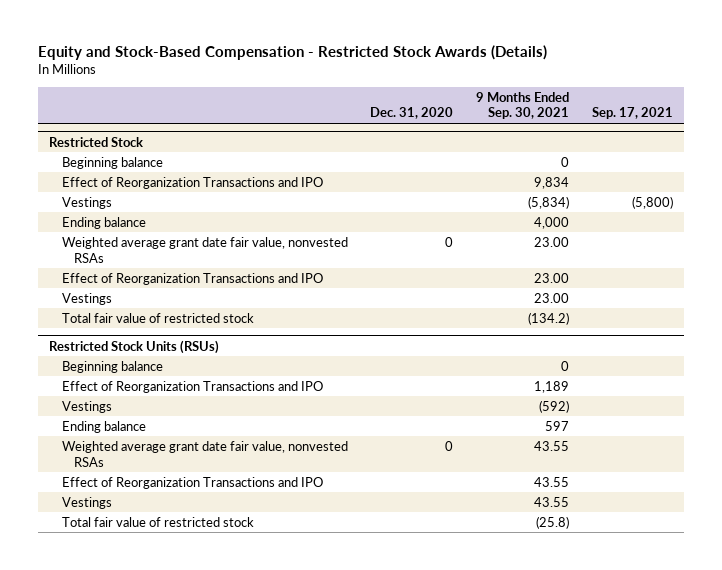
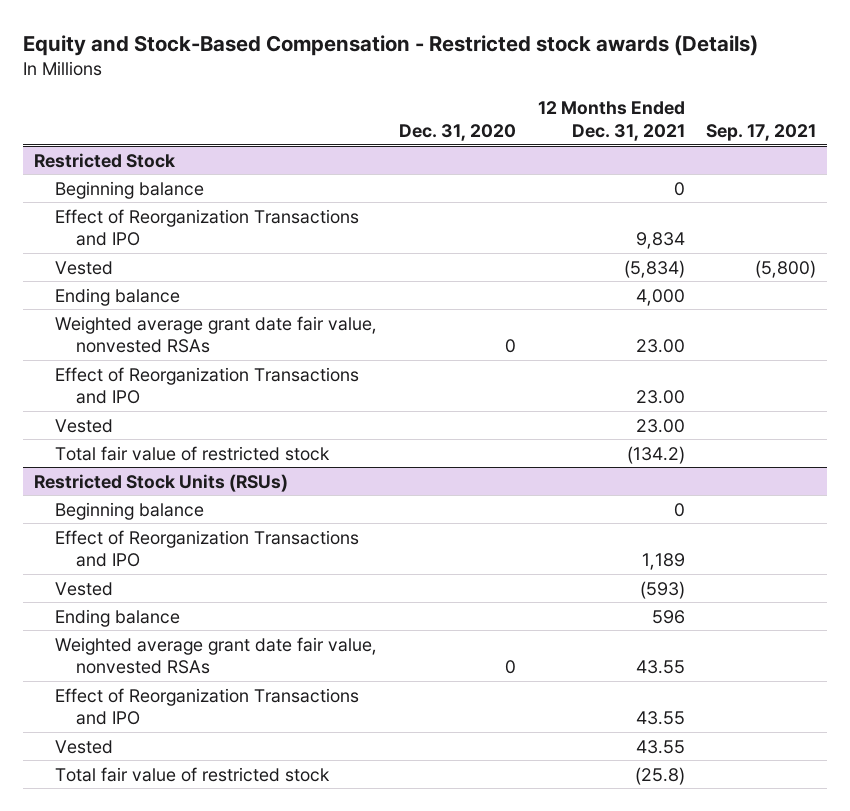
[37,45,547,61] Equity and Stock-Based Compensation - Restricted Stock Awards (Details) -> [22,34,758,56] Equity and Stock-Based Compensation - Restricted stock awards (Details)
[475,91,569,120] 9 Months Ended Sep. 30, 2021 -> none
none -> [537,101,685,142] 12 Months Ended Dec. 31, 2021
[61,196,112,209] Vestings -> [54,260,113,275] Vested
[61,292,112,305] Vestings -> [54,418,113,433] Vested
[61,400,112,413] Vestings -> [54,581,113,596] Vested
[61,496,112,509] Vestings -> [54,739,113,754] Vested

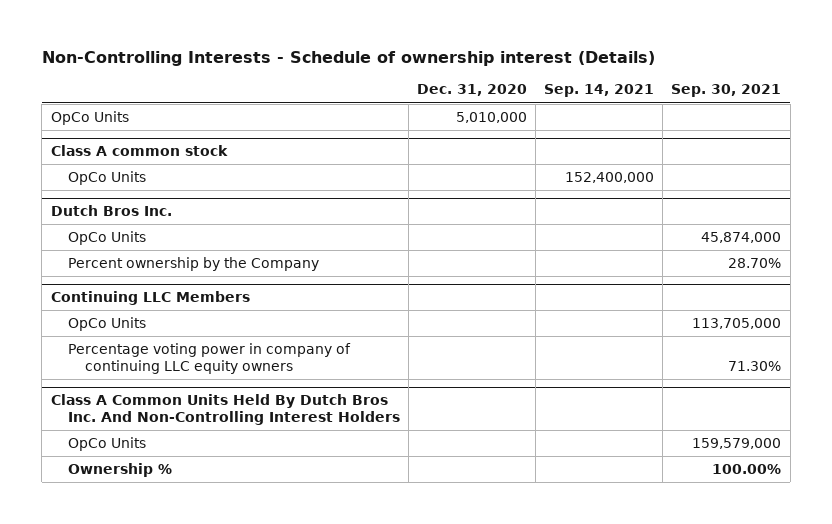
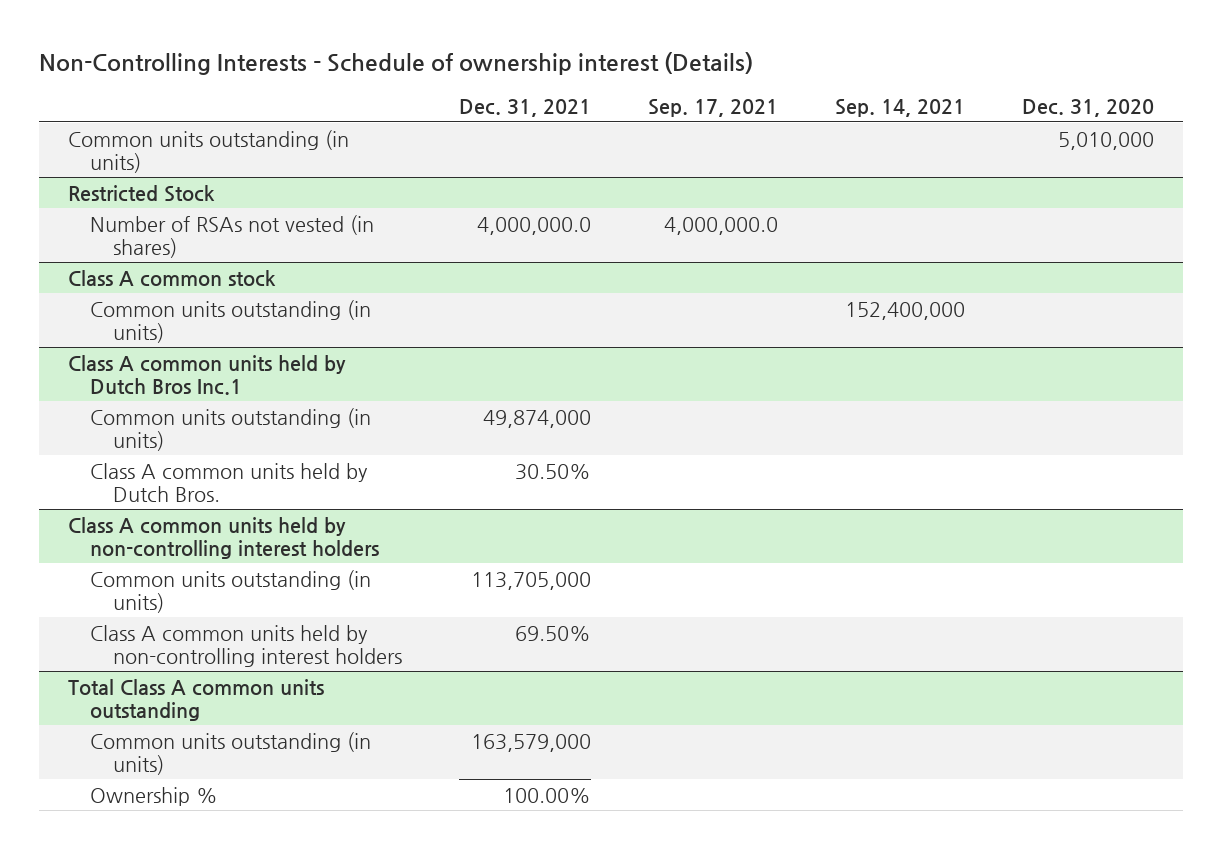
[671,84,782,98] Sep. 30, 2021 -> none
none -> [458,99,591,118] Dec. 31, 2021
none -> [647,99,778,118] Sep. 17, 2021
[50,110,129,125] OpCo Units -> [67,129,349,173] Common units outstanding (in units)
none -> [67,184,215,202] Restricted Stock
none -> [90,214,375,258] Number of RSAs not vested (in shares)
[68,170,147,185] OpCo Units -> [90,299,372,343] Common units outstanding (in units)
[50,205,172,217] Dutch Bros Inc. -> [67,354,346,395] Class A common units held by Dutch Bros Inc.1
[68,230,147,245] OpCo Units -> [90,407,372,451] Common units outstanding (in units)
[68,256,320,271] Percent ownership by the Company -> [90,462,369,502] Class A common units held by Dutch Bros.
[50,291,250,306] Continuing LLC Members -> [67,516,380,559] Class A common units held by non-controlling interest holders
[68,316,147,331] OpCo Units -> [90,569,372,613] Common units outstanding (in units)
[68,342,352,374] Percentage voting power in company of continuing LLC equity owners -> [90,624,402,667] Class A common units held by non-controlling interest holders
[50,394,401,426] Class A Common Units Held By Dutch Bros Inc. And Non-Controlling Interest Holders -> [67,678,324,721] Total Class A common units outstanding
[68,436,147,451] OpCo Units -> [90,731,372,775] Common units outstanding (in units)

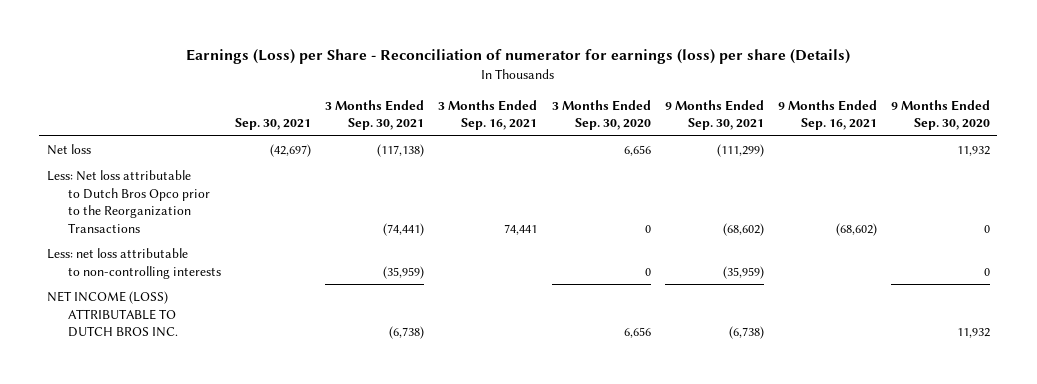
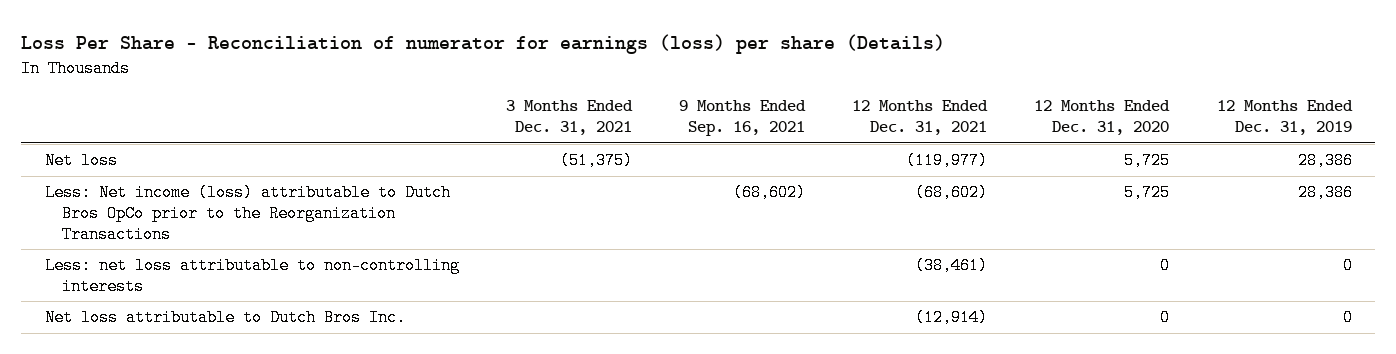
[186,49,851,65] Earnings (Loss) per Share - Reconciliation of numerator for earnings (loss) per share (Details) -> [21,33,946,54] Loss Per Share - Reconciliation of numerator for earnings (loss) per share (Details)
[234,117,311,130] Sep. 30, 2021 -> none
[325,99,425,130] 3 Months Ended Sep. 30, 2021 -> none
[438,99,538,130] 3 Months Ended Sep. 16, 2021 -> none
[551,99,651,130] 3 Months Ended Sep. 30, 2020 -> none
[664,99,764,130] 9 Months Ended Sep. 30, 2021 -> none
[891,99,991,130] 9 Months Ended Sep. 30, 2020 -> none
none -> [506,100,634,136] 3 Months Ended Dec. 31, 2021
none -> [852,100,989,136] 12 Months Ended Dec. 31, 2021
none -> [1034,100,1171,136] 12 Months Ended Dec. 31, 2020
none -> [1216,100,1353,136] 12 Months Ended Dec. 31, 2019
[46,170,210,233] Less: Net loss attributable to Dutch Bros Opco prior to the Reorganization Transactions -> [44,184,451,243] Less: Net income (loss) attributable to Dutch Bros OpCo prior to the Reorganization Transactions
[46,291,178,338] NET INCOME (LOSS) ATTRIBUTABLE TO DUTCH BROS INC. -> [44,309,406,327] Net loss attributable to Dutch Bros Inc.

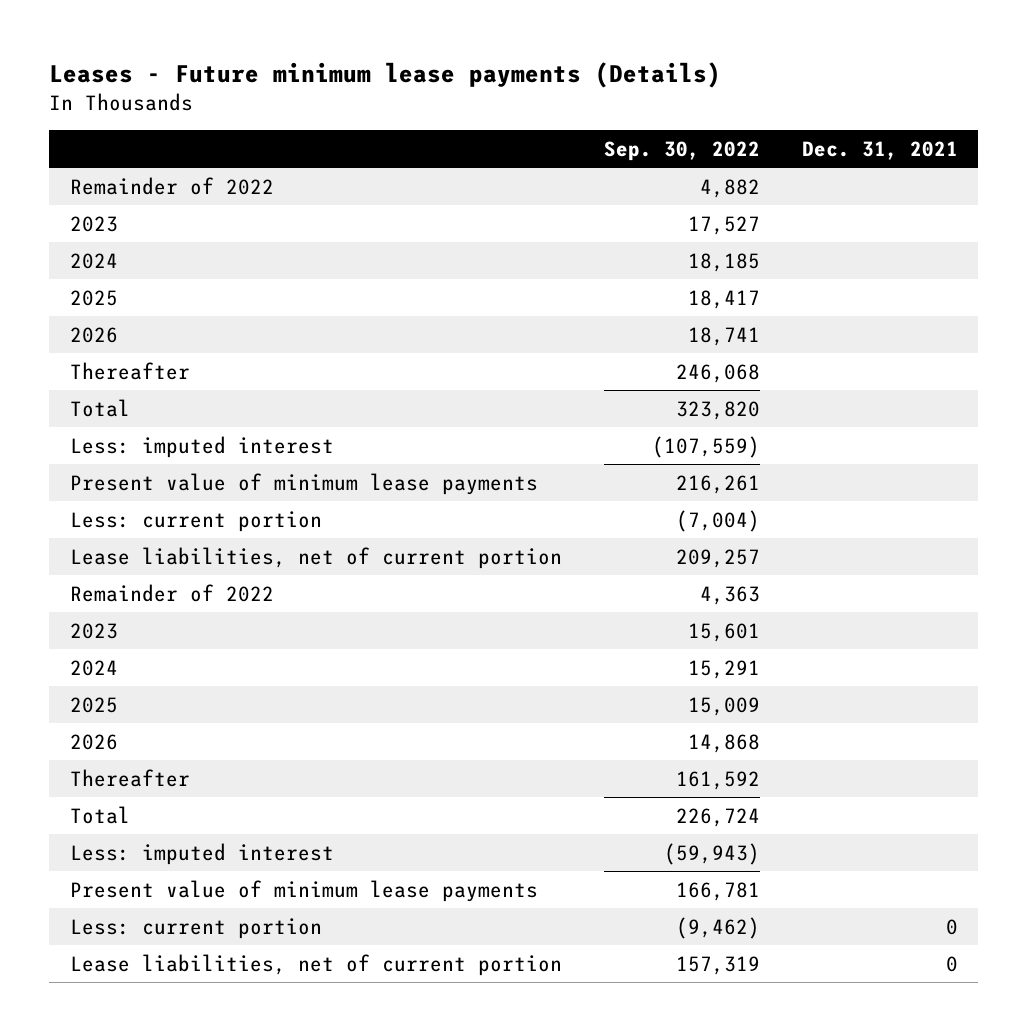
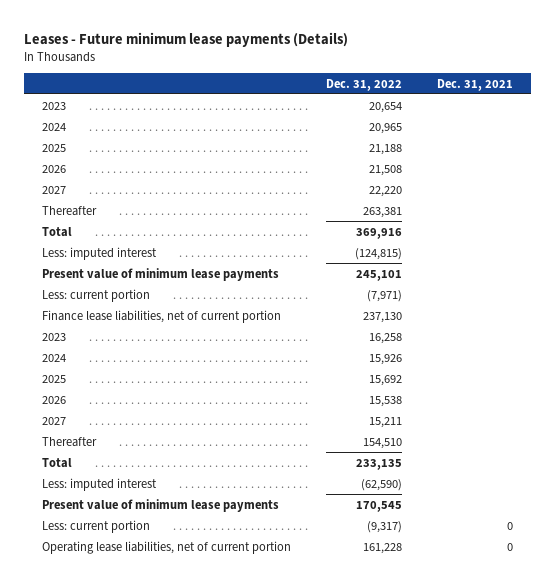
[603,140,760,161] Sep. 30, 2022 -> none
none -> [326,78,403,91] Dec. 31, 2022
[70,176,275,195] Remainder of 2022 -> none
none -> [41,185,66,194] 2027
[70,583,275,602] Remainder of 2022 -> none
[70,546,563,569] Lease liabilities, net of current portion -> [41,309,281,323] Finance lease liabilities, net of current portion
none -> [41,416,66,425] 2027
[70,953,563,976] Lease liabilities, net of current portion -> [41,540,291,554] Operating lease liabilities, net of current portion

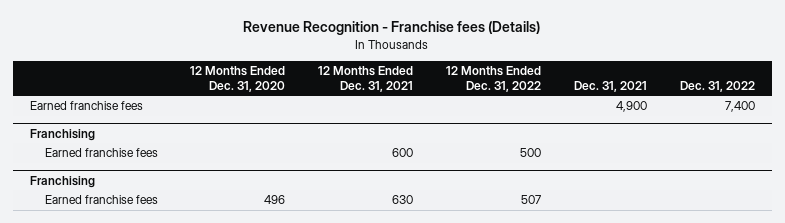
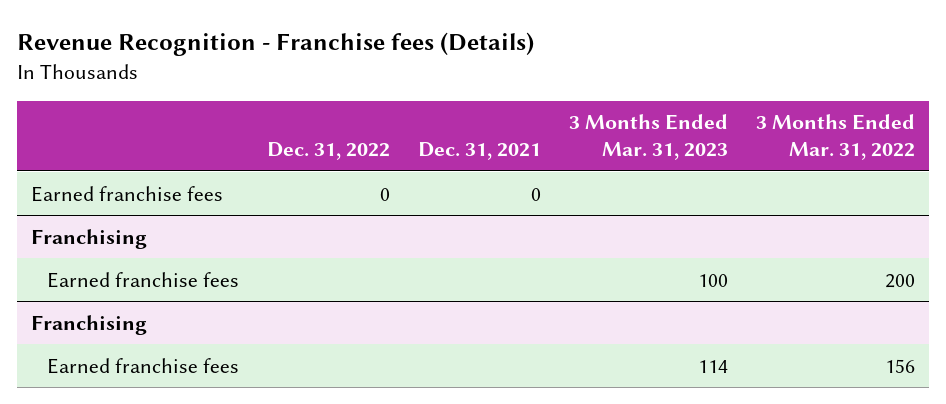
[190,66,286,92] 12 Months Ended Dec. 31, 2020 -> none
[318,66,414,92] 12 Months Ended Dec. 31, 2021 -> none
[446,66,542,92] 12 Months Ended Dec. 31, 2022 -> none
none -> [569,114,729,161] 3 Months Ended Mar. 31, 2023
none -> [755,114,915,161] 3 Months Ended Mar. 31, 2022
[616,101,648,113] 4,900 -> [531,187,542,201] 0
[725,101,756,113] 7,400 -> [380,187,391,201] 0

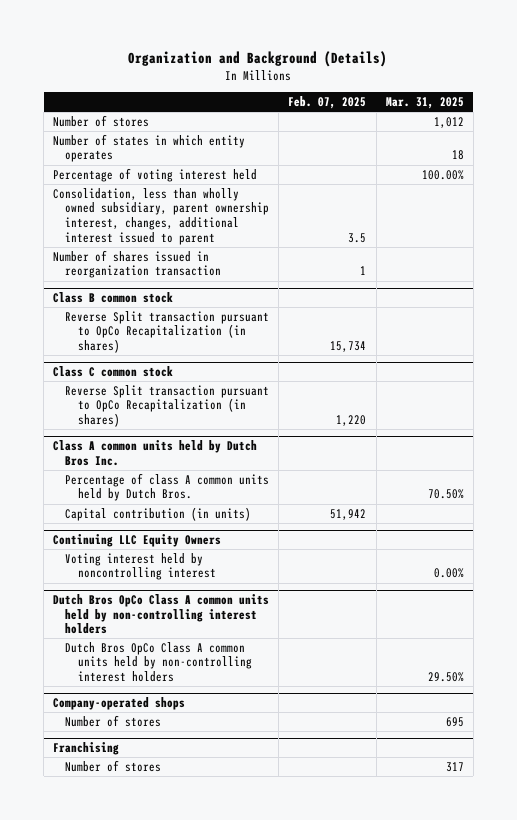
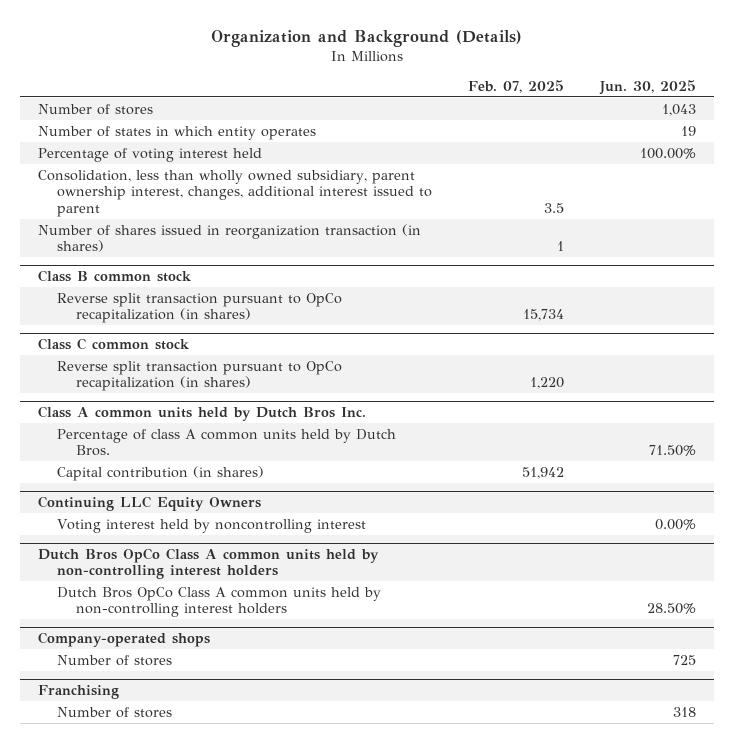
[385,97,464,110] Mar. 31, 2025 -> none
none -> [598,80,696,96] Jun. 30, 2025
[53,249,222,279] Number of shares issued in reorganization transaction -> [37,223,421,253] Number of shares issued in reorganization transaction (in shares)
[65,310,270,354] Reverse Split transaction pursuant to OpCo Recapitalization (in shares) -> [56,292,342,324] Reverse split transaction pursuant to OpCo recapitalization (in shares)
[65,384,270,428] Reverse Split transaction pursuant to OpCo Recapitalization (in shares) -> [56,360,342,392] Reverse split transaction pursuant to OpCo recapitalization (in shares)
[65,506,252,521] Capital contribution (in units) -> [56,465,264,481] Capital contribution (in shares)

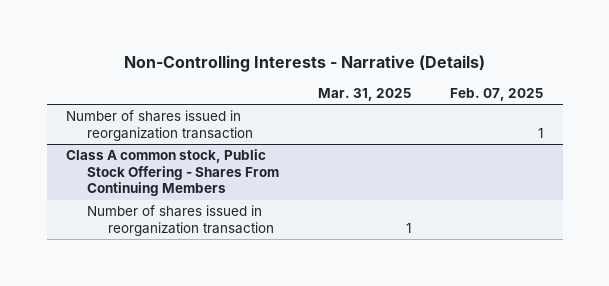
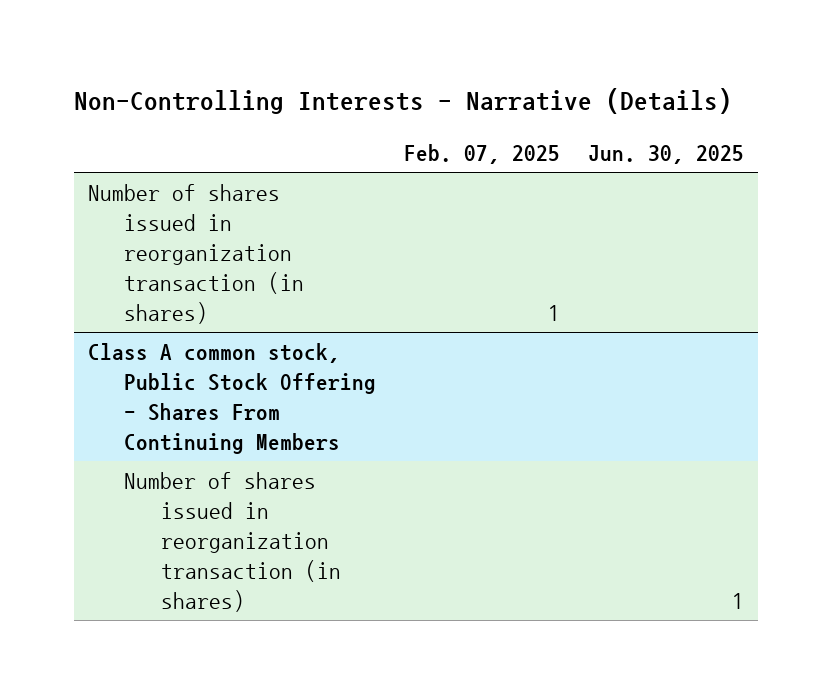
[318,87,412,101] Mar. 31, 2025 -> none
none -> [588,144,745,164] Jun. 30, 2025
[66,110,254,141] Number of shares issued in reorganization transaction -> [87,184,305,324] Number of shares issued in reorganization transaction (in shares)
[87,205,274,236] Number of shares issued in reorganization transaction -> [124,472,341,612] Number of shares issued in reorganization transaction (in shares)

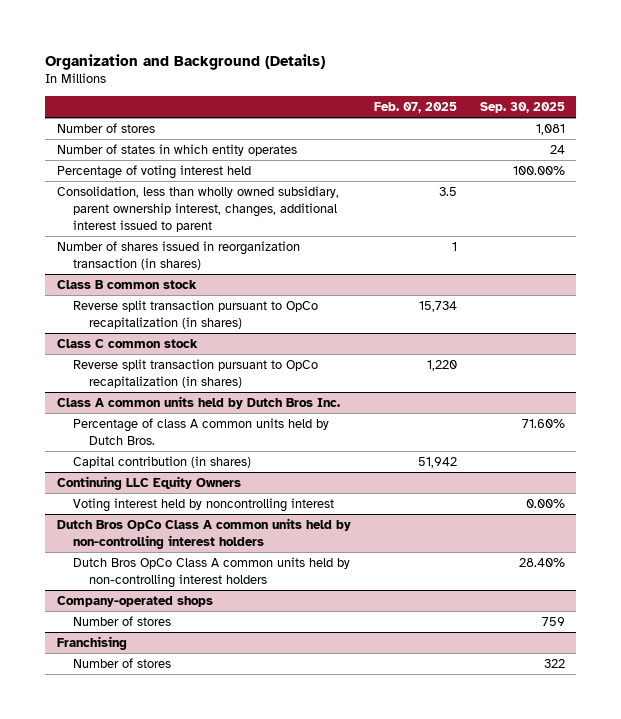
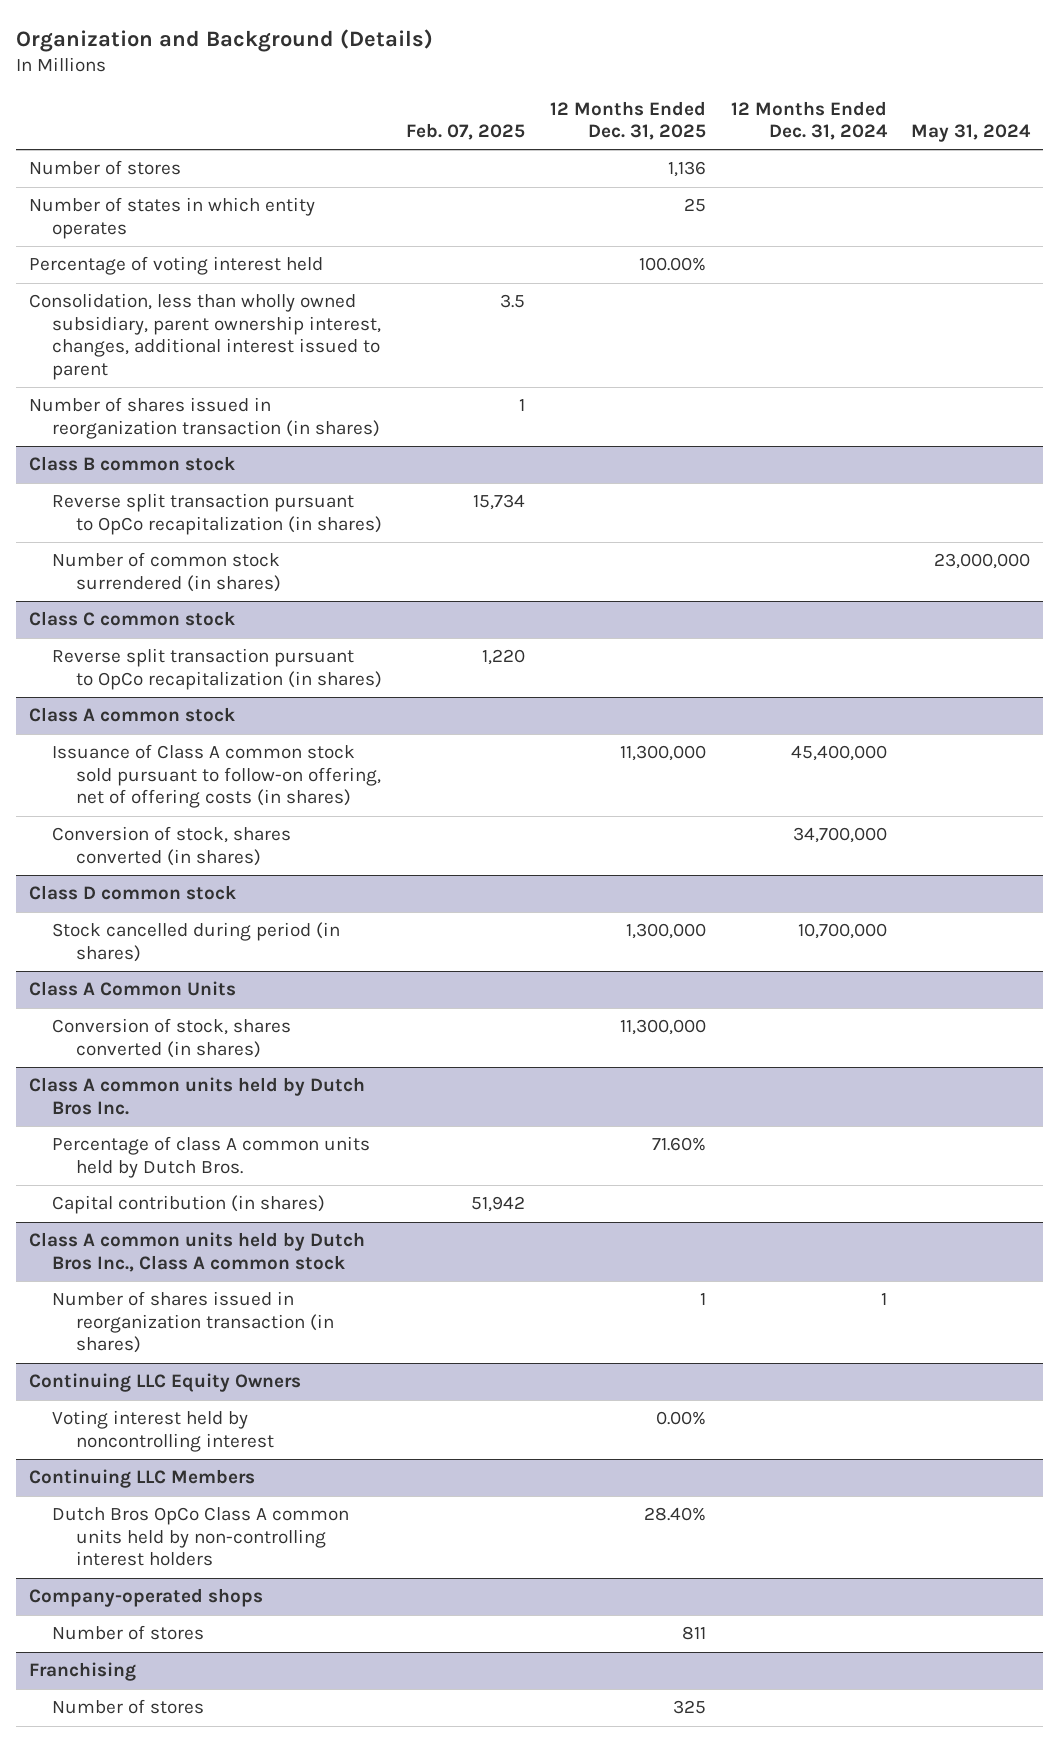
[479,102,565,114] Sep. 30, 2025 -> none
none -> [550,100,707,141] 12 Months Ended Dec. 31, 2025
none -> [730,100,888,141] 12 Months Ended Dec. 31, 2024
none -> [911,124,1032,143] May 31, 2024
none -> [52,552,281,592] Number of common stock surrendered (in shares)
none -> [28,707,235,723] Class A common stock
none -> [52,744,381,809] Issuance of Class A common stock sold pursuant to follow-on offering, net of offering costs (in shares)
none -> [52,826,292,866] Conversion of stock, shares converted (in shares)
none -> [28,885,236,901] Class D common stock
none -> [52,922,341,962] Stock cancelled during period (in shares)
none -> [28,981,236,997] Class A Common Units
none -> [52,1018,292,1058] Conversion of stock, shares converted (in shares)
none -> [28,1232,365,1272] Class A common units held by Dutch Bros Inc., Class A common stock
none -> [52,1291,334,1354] Number of shares issued in reorganization transaction (in shares)
[56,517,351,549] Dutch Bros OpCo Class A common units held by non-controlling interest holders -> [28,1469,255,1489] Continuing LLC Members

